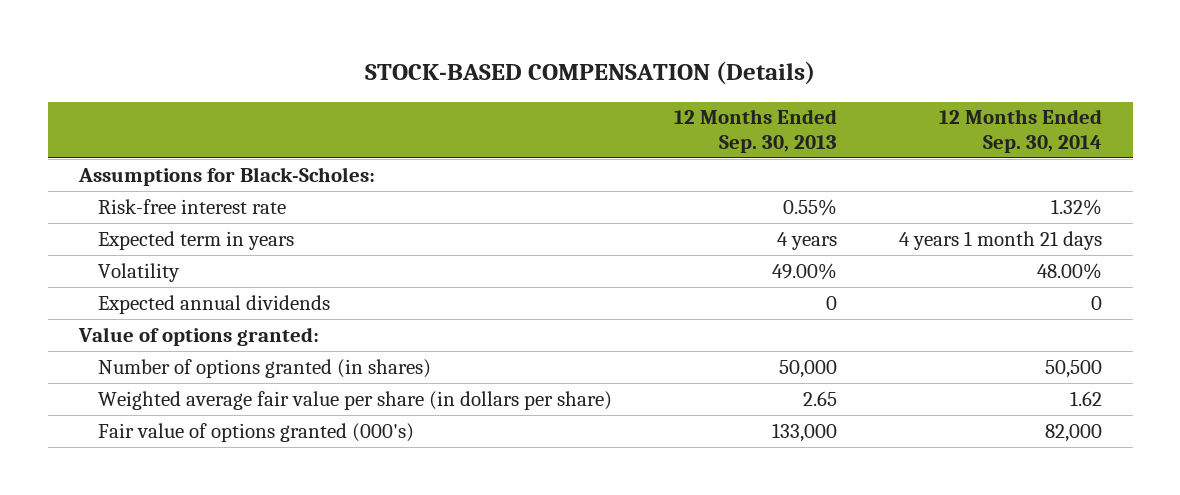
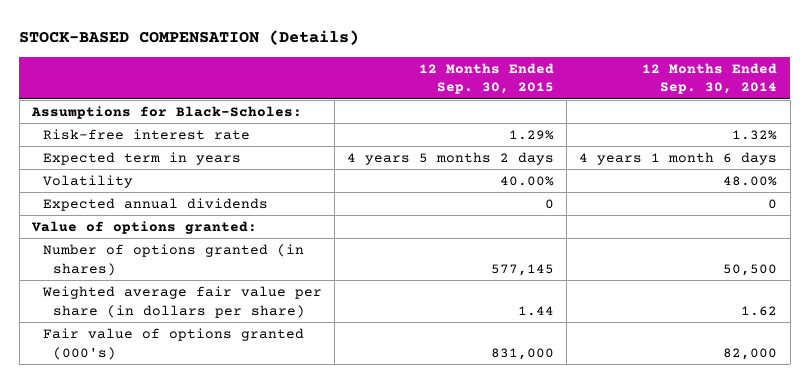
[673,109,837,154] 12 Months Ended Sep. 30, 2013 -> none
none -> [419,62,555,95] 12 Months Ended Sep. 30, 2015
[898,230,1102,250] 4 years 1 month 21 days -> [579,151,778,165] 4 years 1 month 6 days

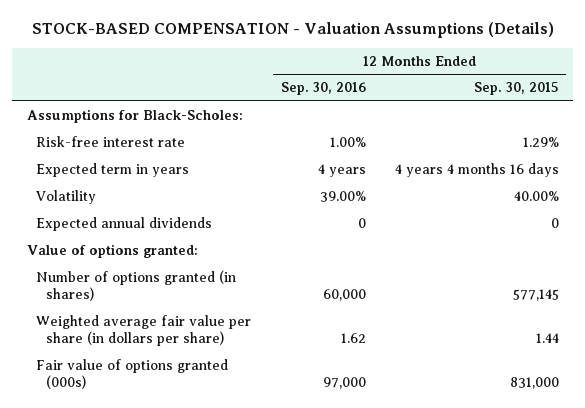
[19,30,360,46] STOCK-BASED COMPENSATION (Details) -> [31,21,554,38] STOCK-BASED COMPENSATION - Valuation Assumptions (Details)
[642,62,778,95] 12 Months Ended Sep. 30, 2014 -> none
none -> [280,82,366,96] Sep. 30, 2016
[347,151,555,165] 4 years 5 months 2 days -> [394,163,559,178] 4 years 4 months 16 days
[42,327,304,360] Fair value of options granted (000's) -> [36,359,229,390] Fair value of options granted (000s)

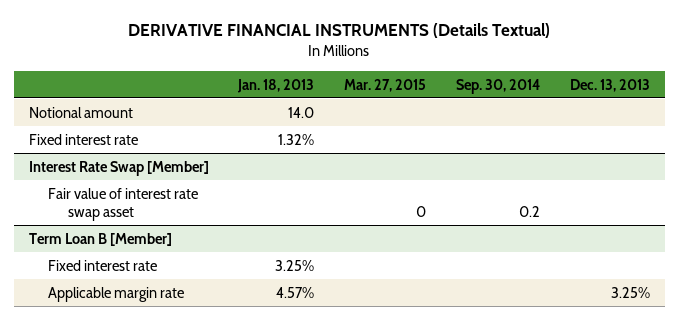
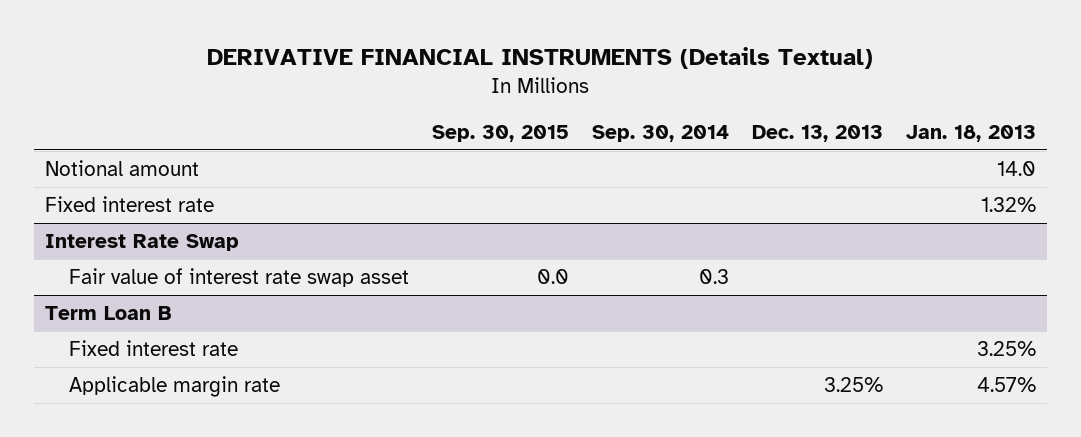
[344,78,427,92] Mar. 27, 2015 -> none
none -> [432,124,570,142] Sep. 30, 2015
[28,160,209,176] Interest Rate Swap [Member] -> [45,234,240,252] Interest Rate Swap
[519,205,541,217] 0.2 -> [699,269,730,285] 0.3
[28,232,172,246] Term Loan B [Member] -> [45,306,172,321] Term Loan B

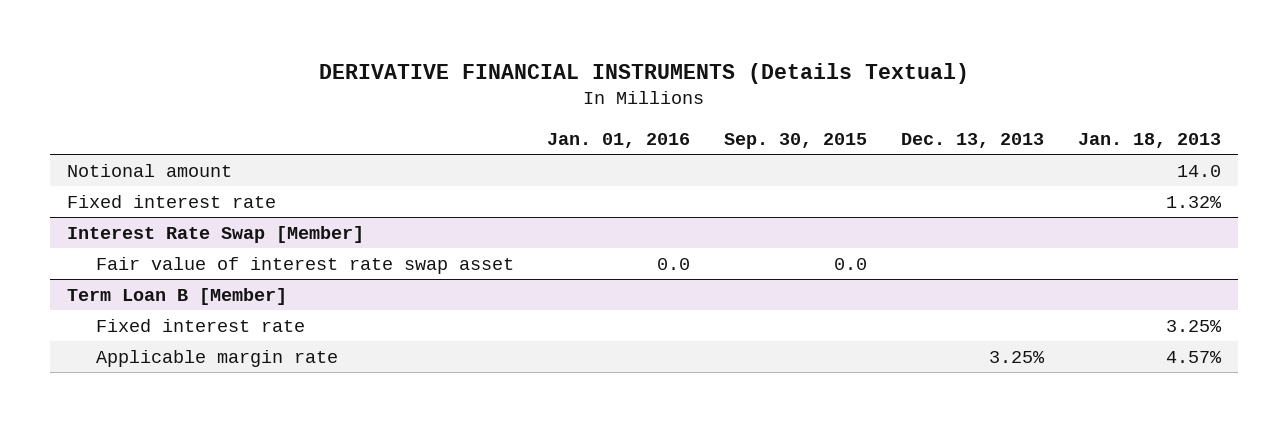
[592,124,730,142] Sep. 30, 2014 -> none
none -> [547,133,691,149] Jan. 01, 2016
[45,234,240,252] Interest Rate Swap -> [66,225,364,243] Interest Rate Swap [Member]
[45,306,172,321] Term Loan B -> [66,287,287,305] Term Loan B [Member]

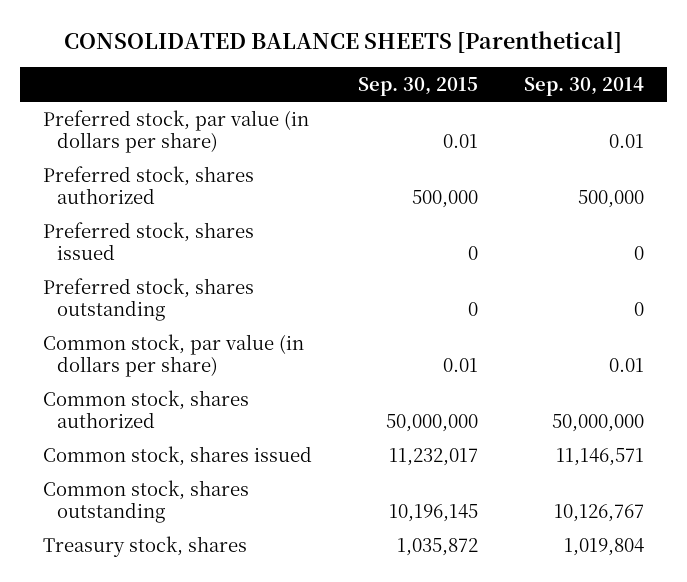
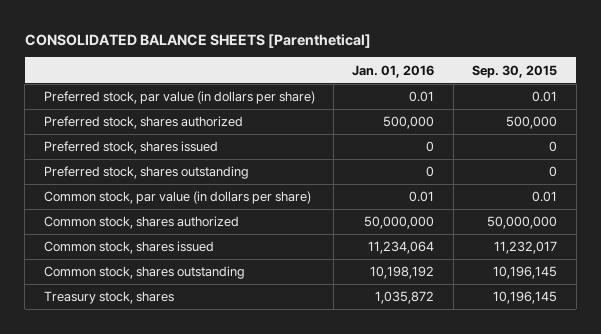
[523,76,644,96] Sep. 30, 2014 -> none
none -> [352,64,435,78] Jan. 01, 2016
[396,537,478,556] 1,035,872 -> [493,291,558,305] 10,196,145

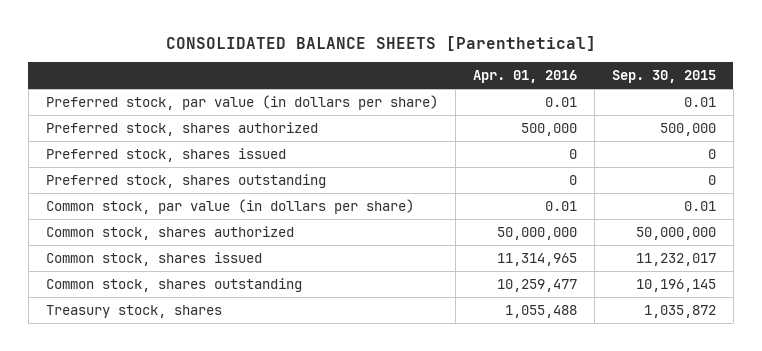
[352,64,435,78] Jan. 01, 2016 -> none
none -> [472,70,577,84] Apr. 01, 2016
[493,291,558,305] 10,196,145 -> [643,304,716,318] 1,035,872

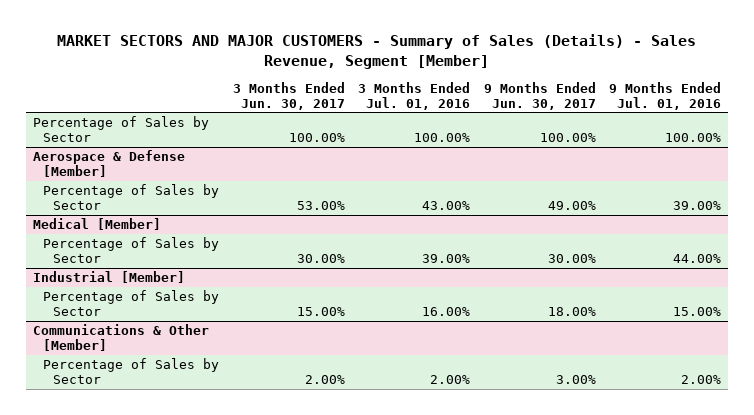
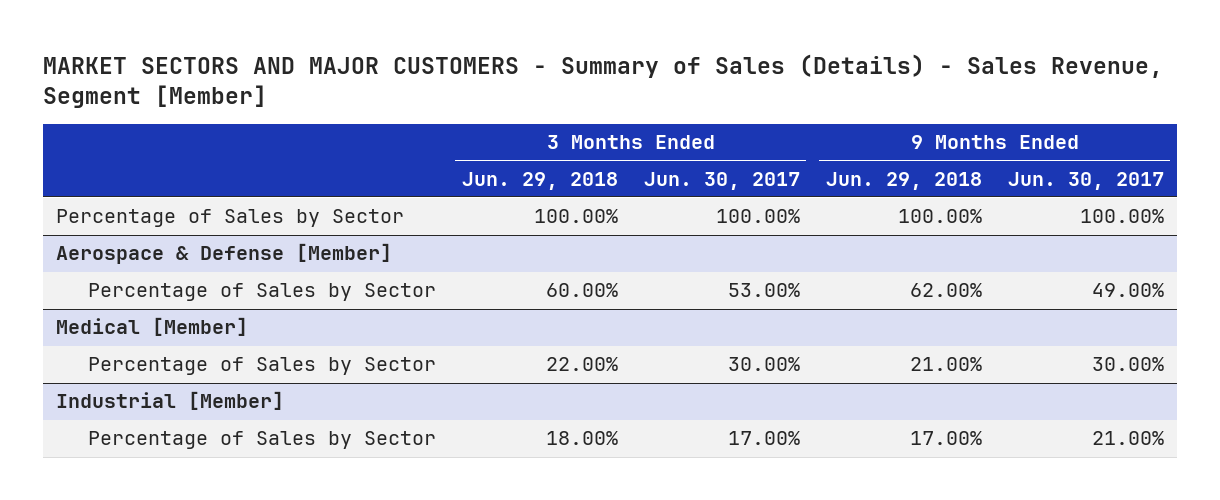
[358,81,471,110] 3 Months Ended Jul. 01, 2016 -> none
[609,81,722,110] 9 Months Ended Jul. 01, 2016 -> none
none -> [461,171,618,190] Jun. 29, 2018
none -> [825,171,982,190] Jun. 29, 2018
[32,323,209,352] Communications & Other [Member] -> none
[43,357,220,385] Percentage of Sales by Sector -> none
[296,307,345,317] 15.00% -> [727,431,800,446] 17.00%
[547,307,596,317] 18.00% -> [1091,431,1164,446] 21.00%

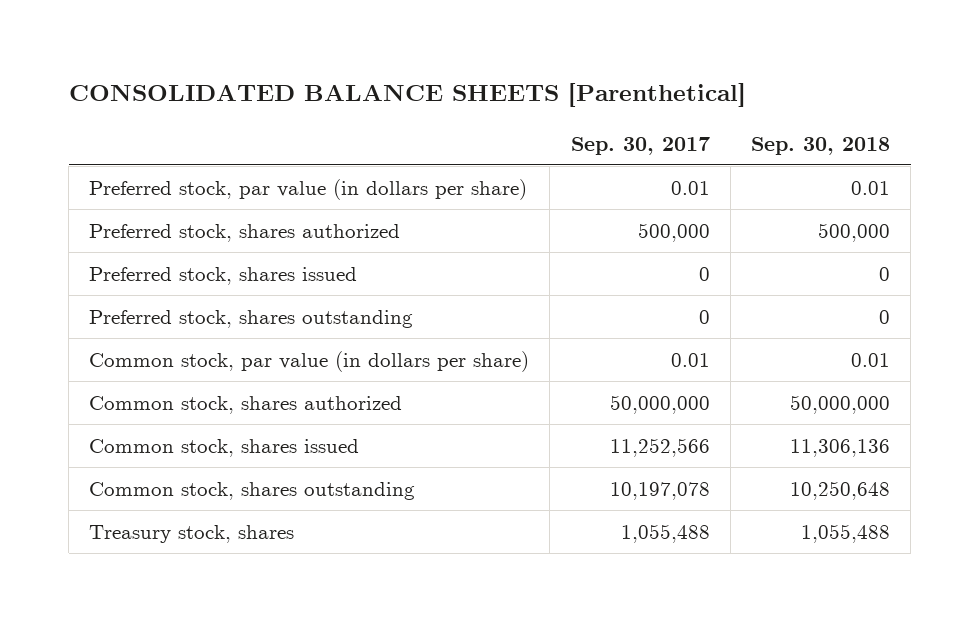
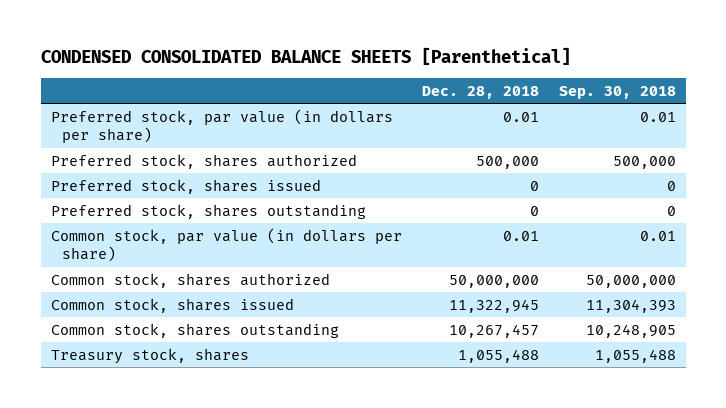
[68,83,746,108] CONSOLIDATED BALANCE SHEETS [Parenthetical] -> [40,47,571,66] CONDENSED CONSOLIDATED BALANCE SHEETS [Parenthetical]
[570,136,710,155] Sep. 30, 2017 -> none
none -> [421,85,539,99] Dec. 28, 2018
[790,438,891,457] 11,306,136 -> [585,298,676,313] 11,304,393
[790,480,891,500] 10,250,648 -> [585,323,676,338] 10,248,905

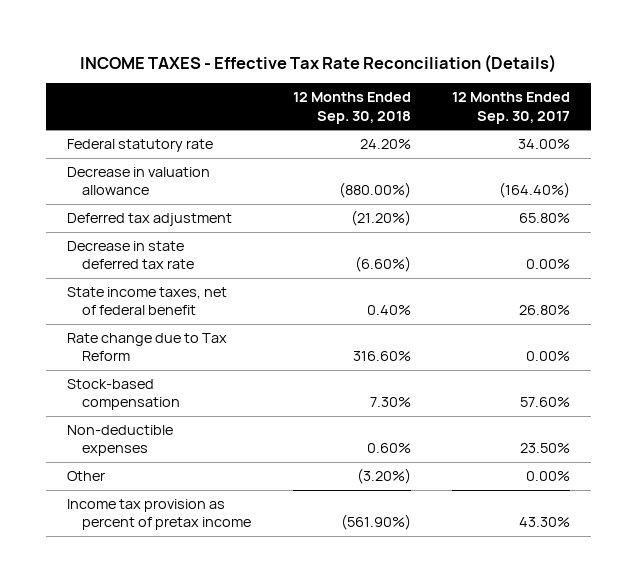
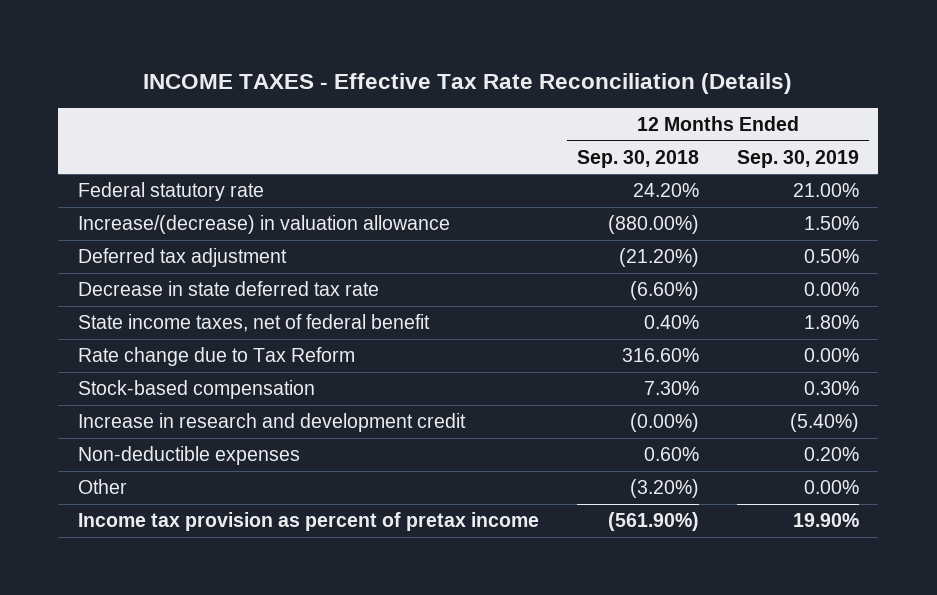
[451,92,570,124] 12 Months Ended Sep. 30, 2017 -> none
none -> [737,149,860,168] Sep. 30, 2019
[67,167,211,196] Decrease in valuation allowance -> [77,214,450,234] Increase/(decrease) in valuation allowance
none -> [77,412,466,432] Increase in research and development credit

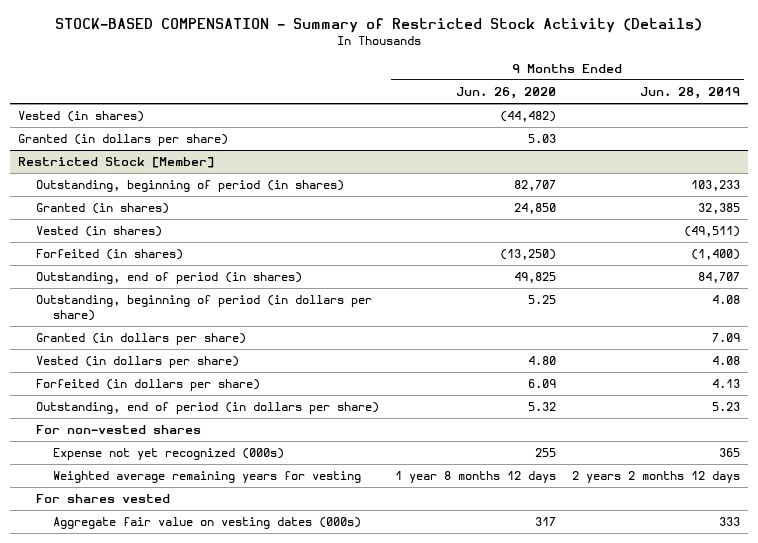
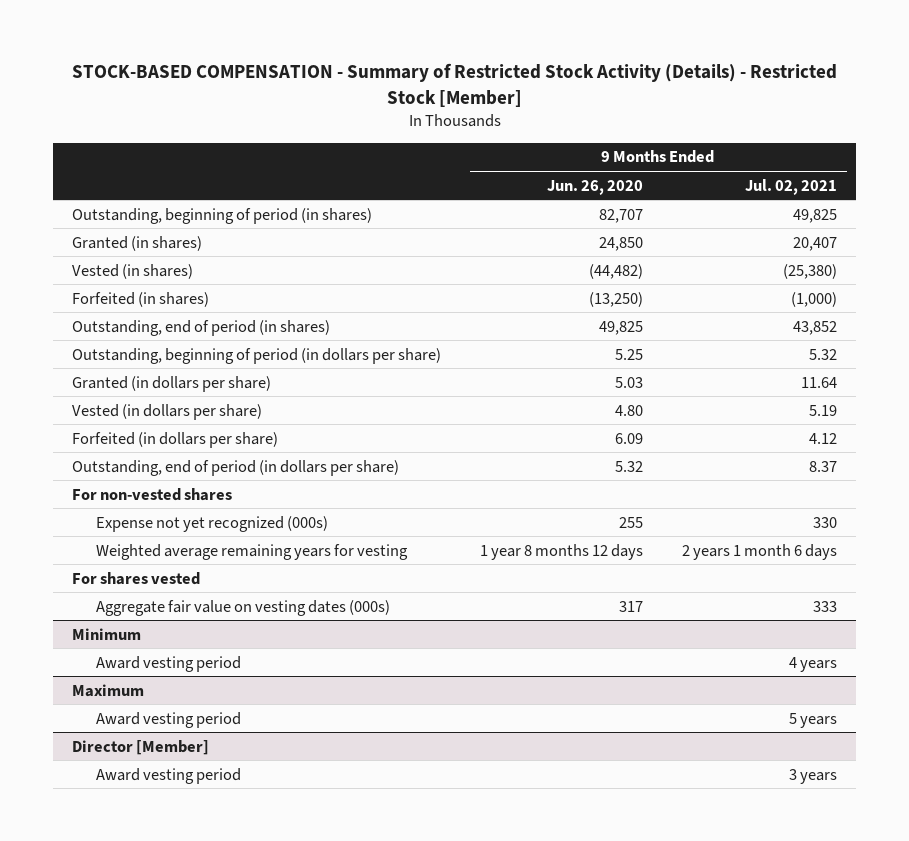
[55,17,703,33] STOCK-BASED COMPENSATION - Summary of Restricted Stock Activity (Details) -> [71,63,837,108] STOCK-BASED COMPENSATION - Summary of Restricted Stock Activity (Details) - Restricted Stock [Member]
[640,86,741,99] Jun. 28, 2019 -> none
none -> [744,178,837,195] Jul. 02, 2021
[18,157,215,169] Restricted Stock [Member] -> none
[35,226,162,238] Vested (in shares) -> none
[18,111,145,123] Vested (in shares) -> [72,263,194,279] Vested (in shares)
[35,333,246,346] Granted (in dollars per share) -> none
[18,134,229,147] Granted (in dollars per share) -> [72,375,272,392] Granted (in dollars per share)
none -> [72,627,142,640] Minimum
none -> [95,655,241,672] Award vesting period
none -> [72,683,145,697] Maximum
none -> [95,711,241,728] Award vesting period
none -> [72,739,210,755] Director [Member]
none -> [95,767,241,784] Award vesting period

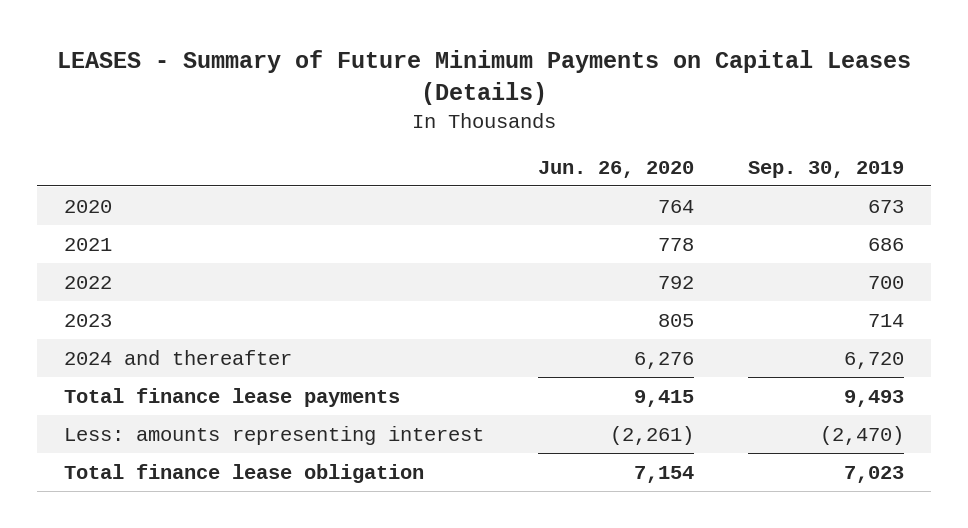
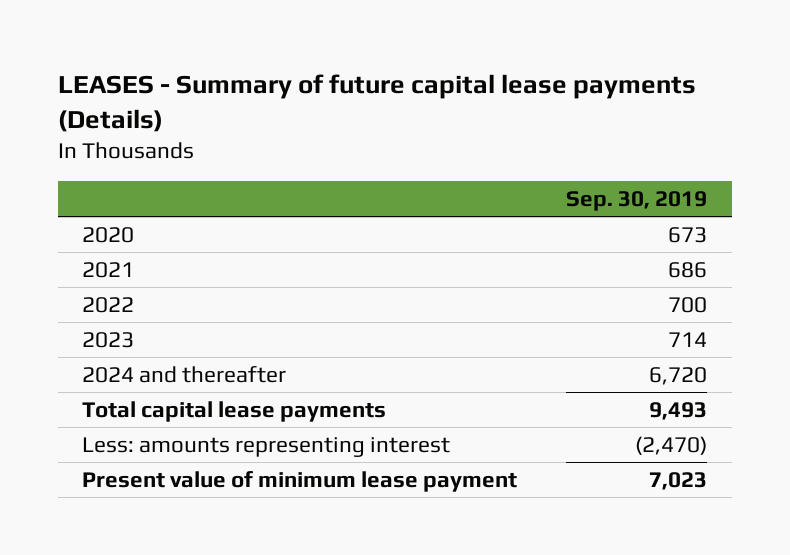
[56,50,911,105] LEASES - Summary of Future Minimum Payments on Capital Leases (Details) -> [57,73,696,132] LEASES - Summary of future capital lease payments (Details)
[537,160,694,178] Jun. 26, 2020 -> none
[63,387,400,407] Total finance lease payments -> [82,400,387,422] Total capital lease payments
[63,463,424,483] Total finance lease obligation -> [82,470,518,492] Present value of minimum lease payment

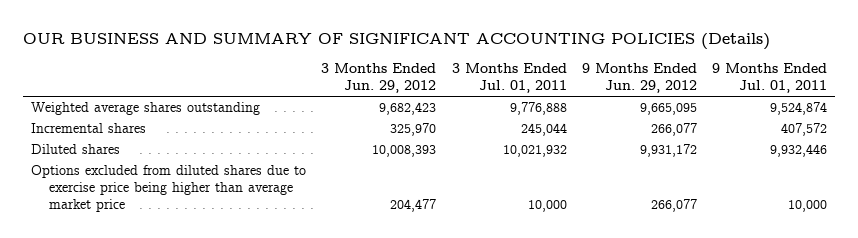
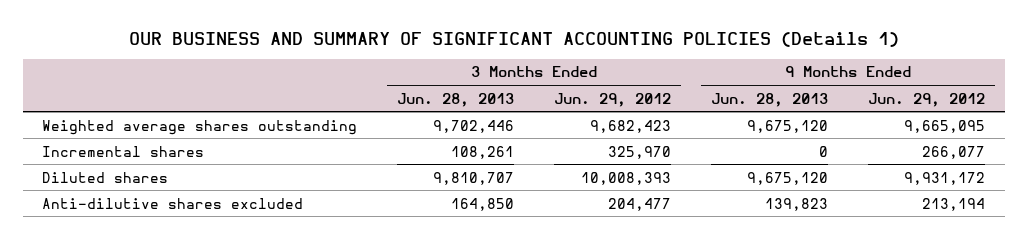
[23,33,771,51] OUR BUSINESS AND SUMMARY OF SIGNIFICANT ACCOUNTING POLICIES (Details) -> [128,31,899,47] OUR BUSINESS AND SUMMARY OF SIGNIFICANT ACCOUNTING POLICIES (Details 1)
[451,63,567,94] 3 Months Ended Jul. 01, 2011 -> none
[712,63,828,94] 9 Months Ended Jul. 01, 2011 -> none
none -> [397,92,515,107] Jun. 28, 2013
none -> [711,92,829,107] Jun. 28, 2013
[30,165,306,213] Options excluded from diluted shares due to exercise price being higher than average market price -> none
none -> [42,197,304,209] Anti-dilutive shares excluded

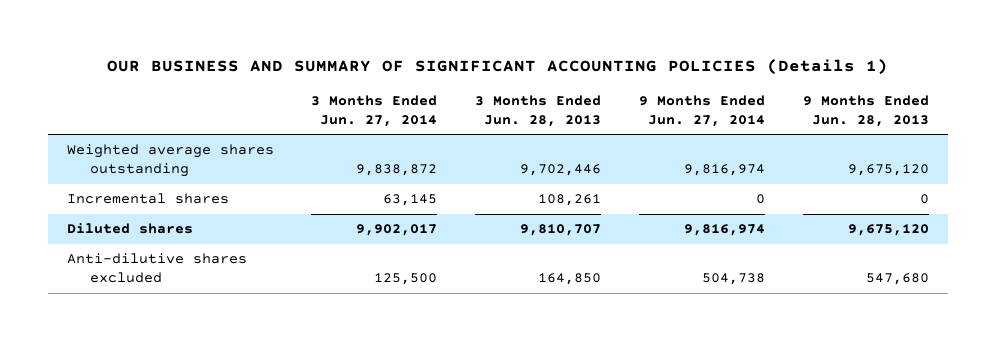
[554,92,672,107] Jun. 29, 2012 -> none
[868,92,986,107] Jun. 29, 2012 -> none
none -> [311,95,438,128] 3 Months Ended Jun. 27, 2014
none -> [639,95,766,128] 9 Months Ended Jun. 27, 2014
[765,197,829,211] 139,823 -> [866,273,930,286] 547,680

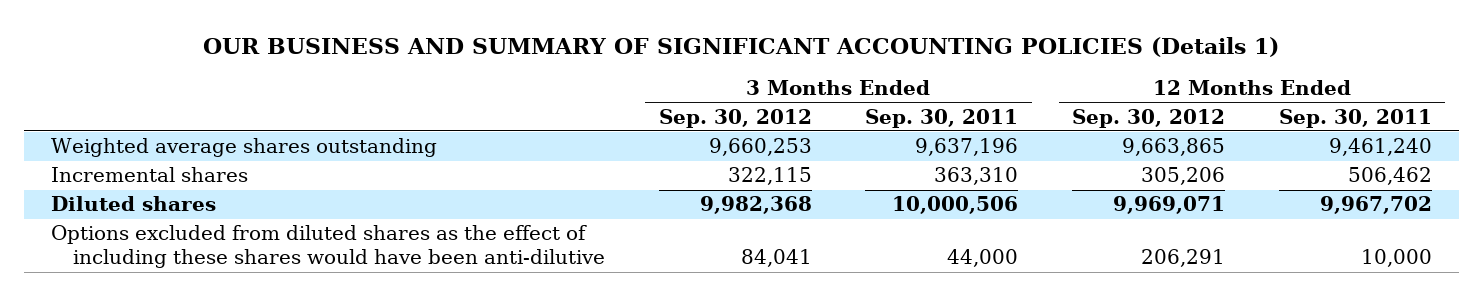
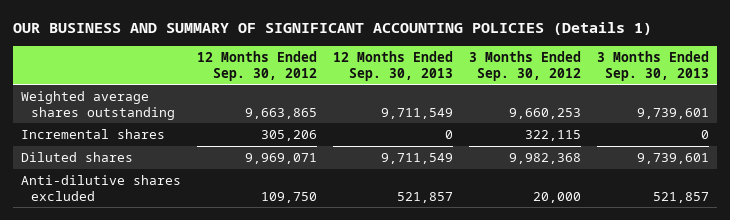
[865,108,1019,128] Sep. 30, 2011 -> none
[1278,108,1432,128] Sep. 30, 2011 -> none
none -> [332,51,453,81] 12 Months Ended Sep. 30, 2013
none -> [597,51,710,81] 3 Months Ended Sep. 30, 2013
[51,225,605,269] Options excluded from diluted shares as the effect of including these shares would have been anti-dilutive -> [20,175,181,201] Anti-dilutive shares excluded
[740,249,812,268] 84,041 -> [533,191,582,203] 20,000
[1140,249,1225,268] 206,291 -> [260,191,317,203] 109,750

